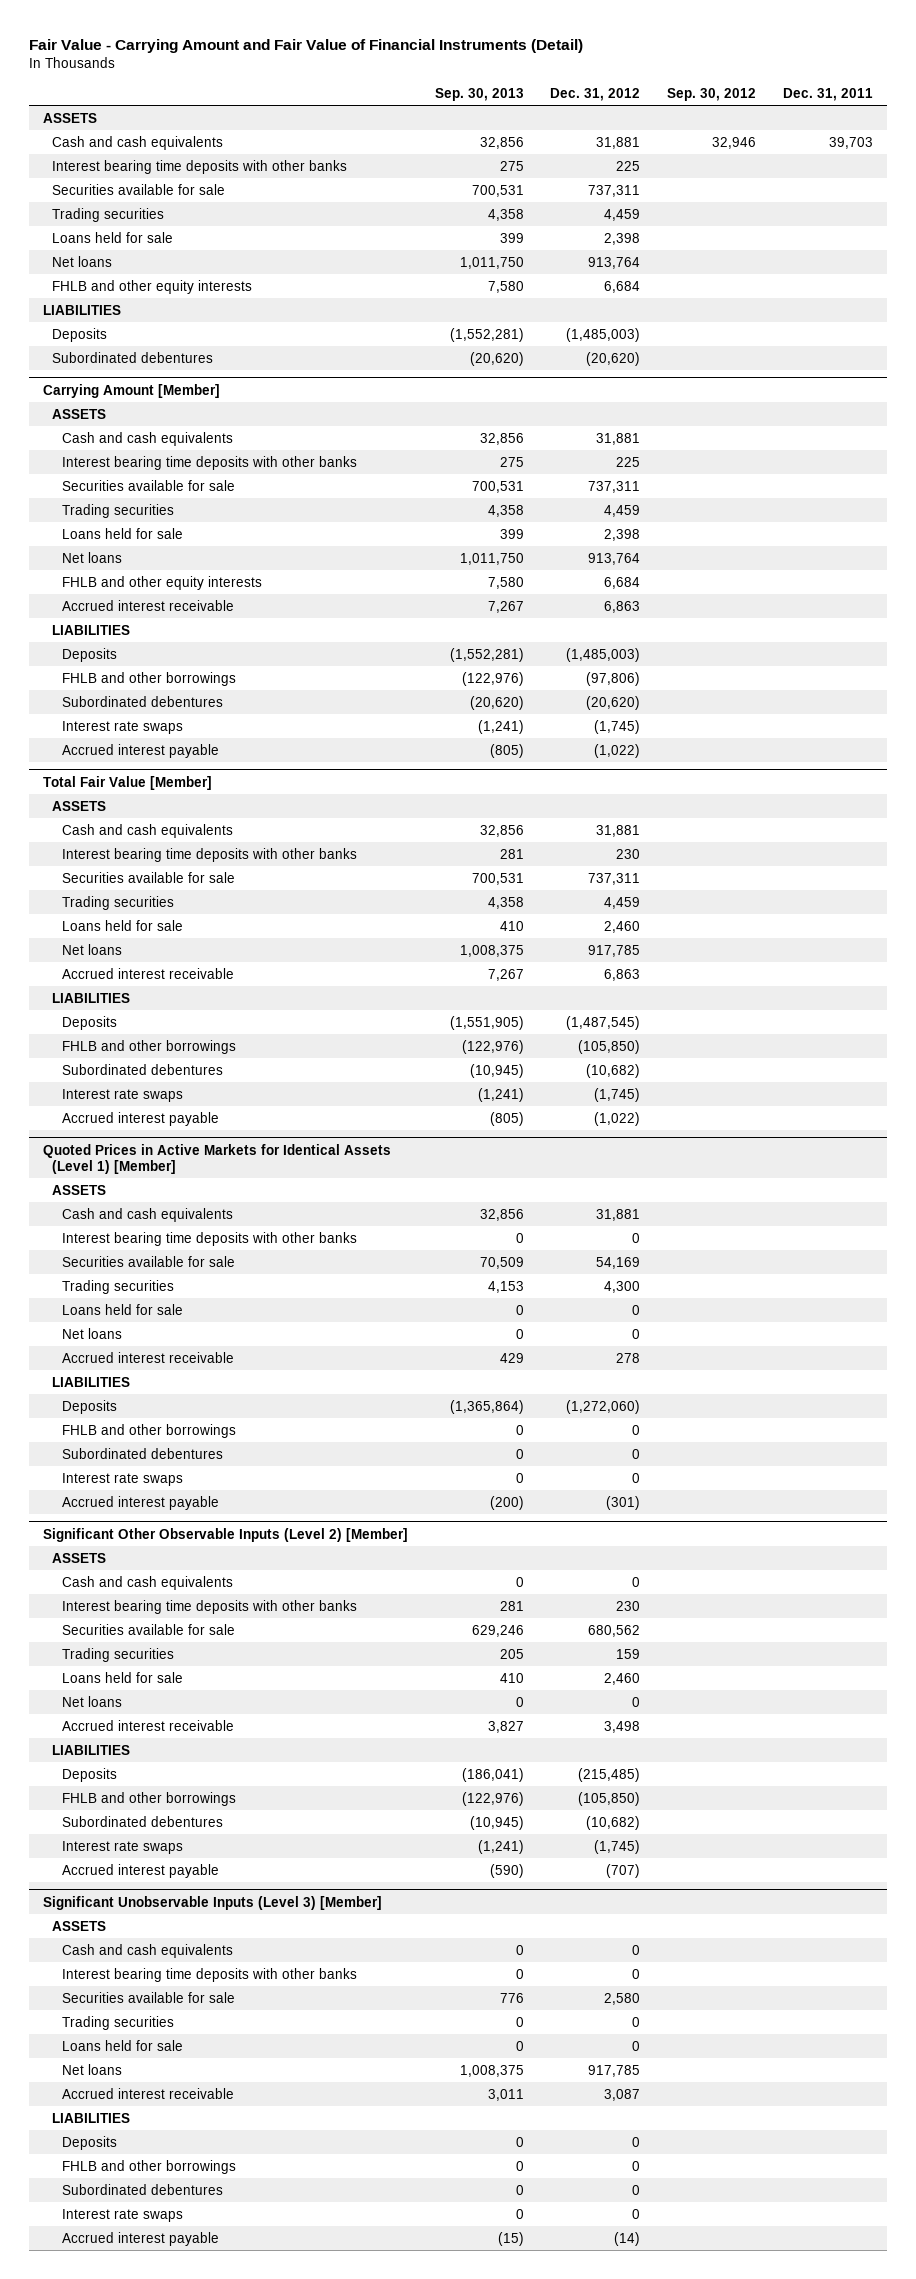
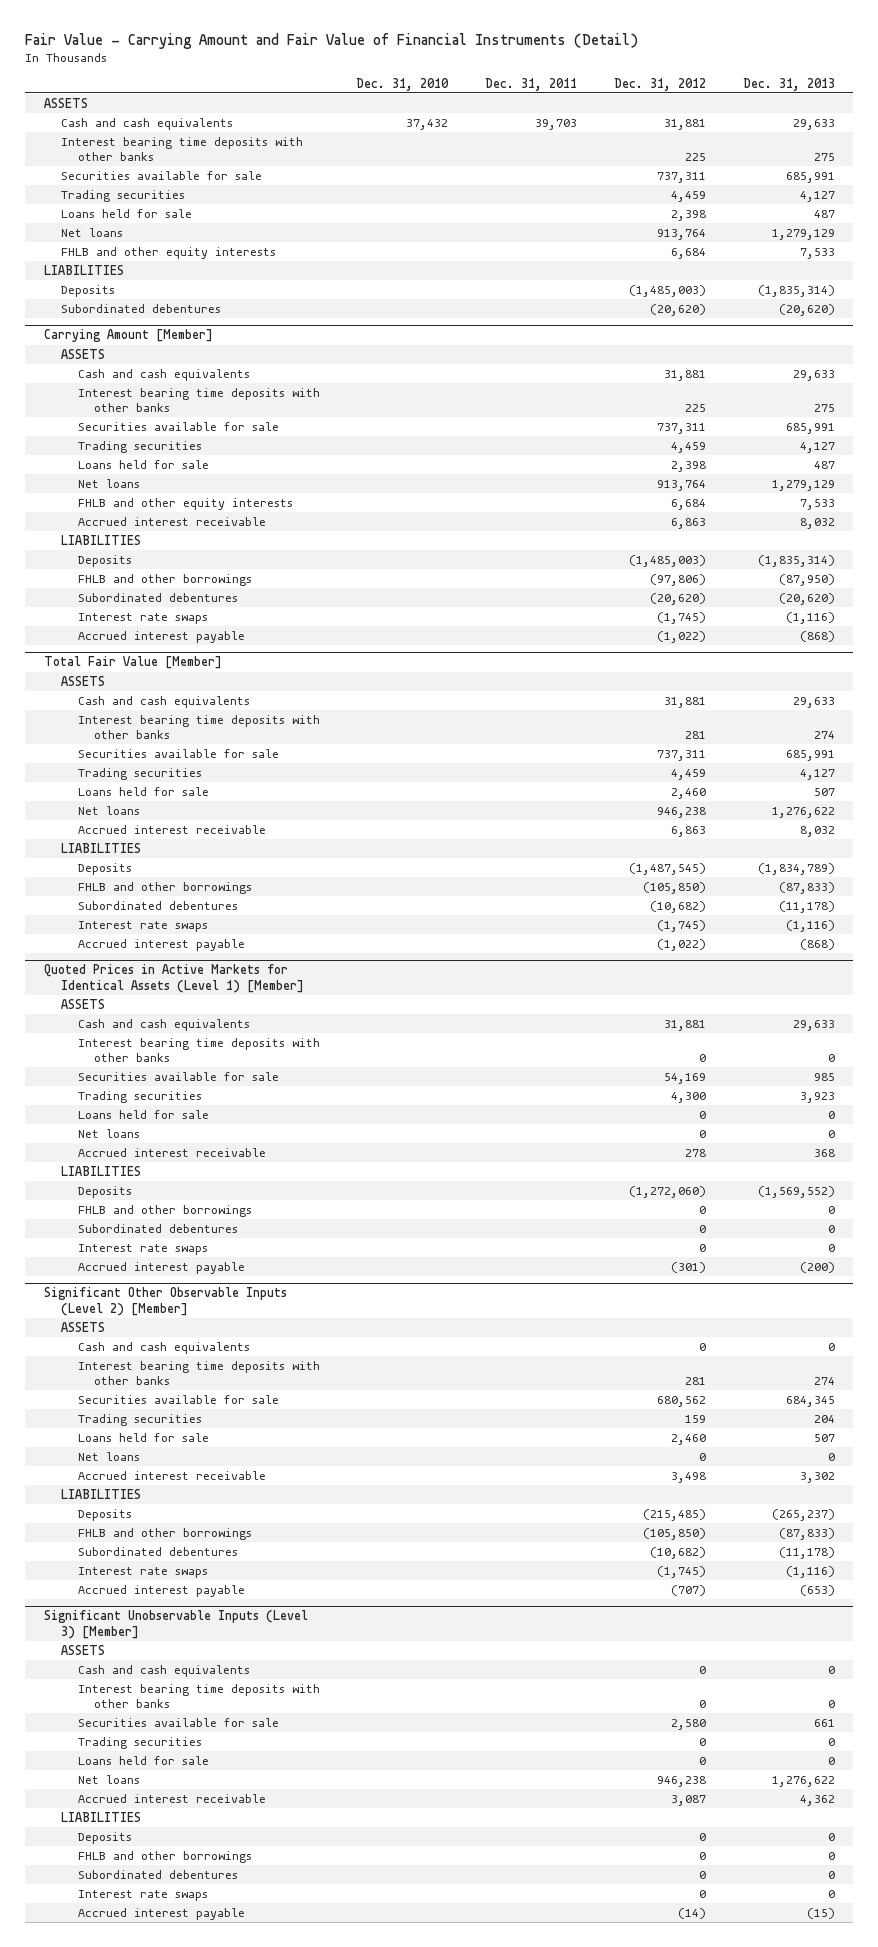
[434,87,524,101] Sep. 30, 2013 -> none
[667,87,757,101] Sep. 30, 2012 -> none
none -> [356,77,450,91] Dec. 31, 2010
none -> [742,77,835,91] Dec. 31, 2013
[616,848,641,859] 230 -> [684,731,706,740] 281
[588,944,641,957] 917,785 -> [656,806,706,818] 946,238
[616,1600,641,1611] 230 -> [684,1377,706,1386] 281
[588,2064,641,2077] 917,785 -> [656,1775,706,1787] 946,238

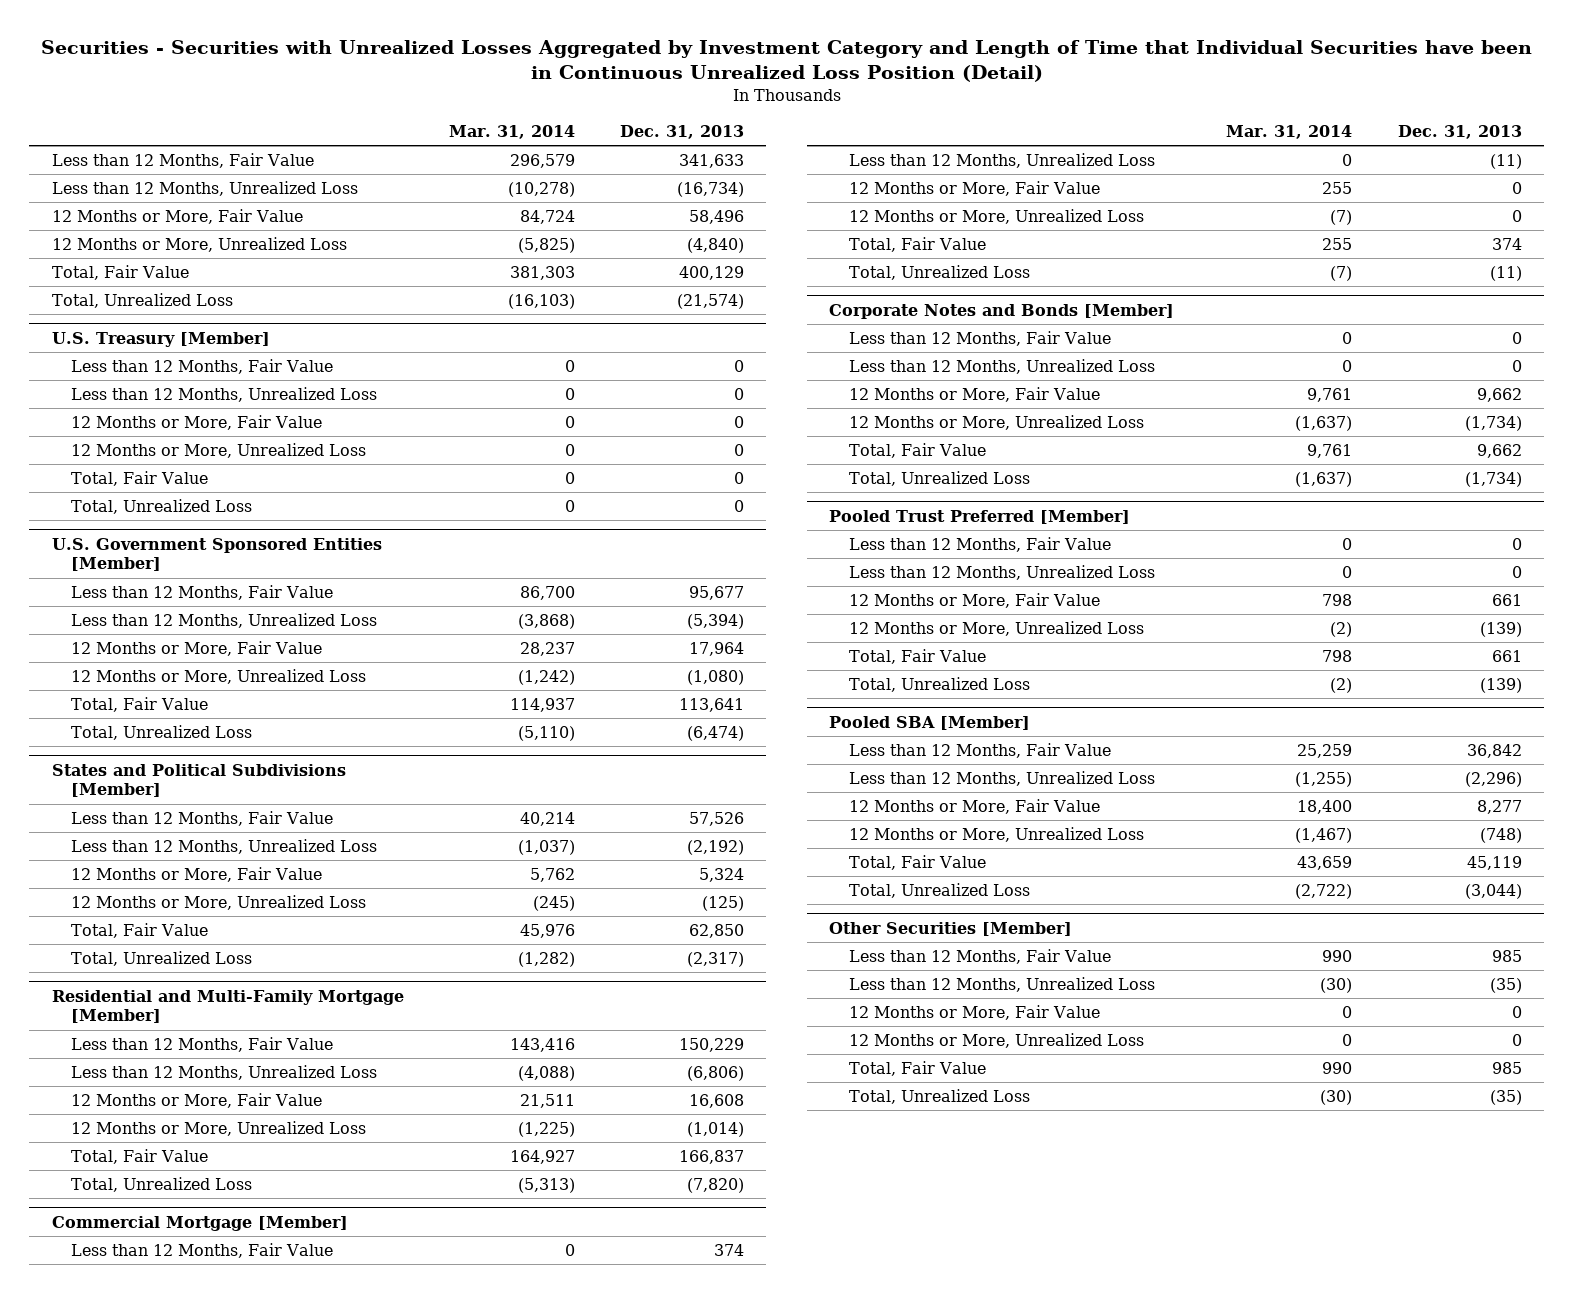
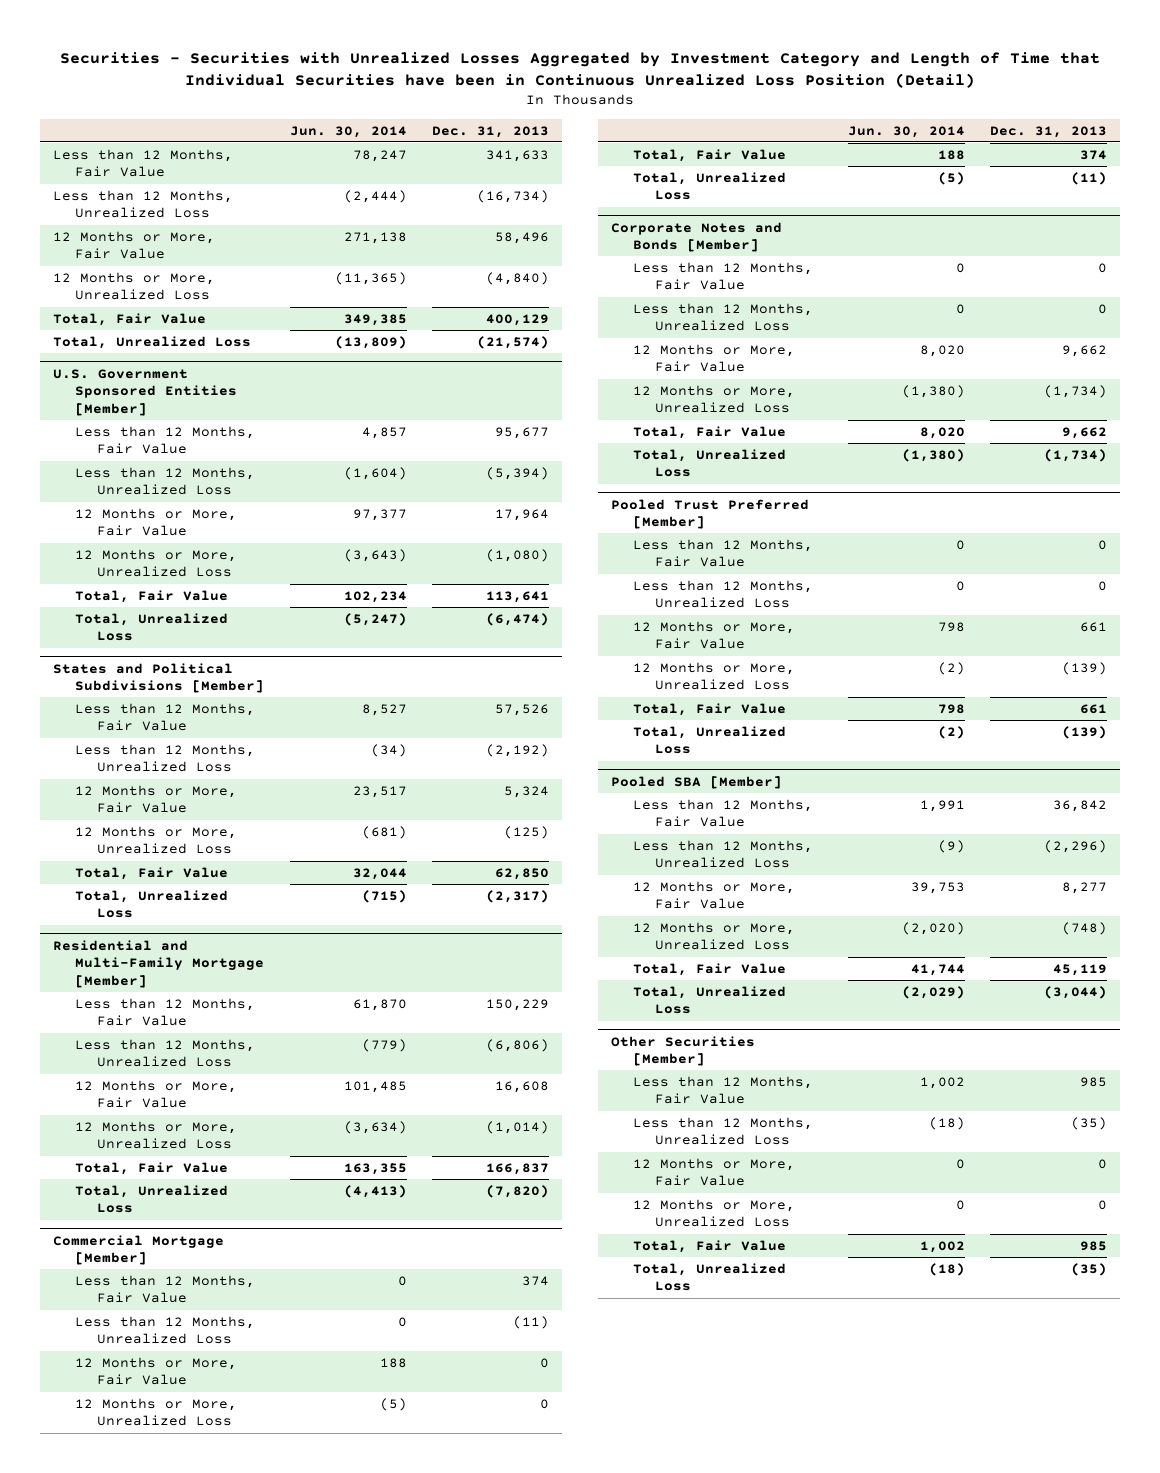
[448,125,575,140] Mar. 31, 2014 -> none
none -> [289,125,407,138] Jun. 30, 2014
[51,331,270,347] U.S. Treasury [Member] -> none
[71,358,334,374] Less than 12 Months, Fair Value -> none
[71,386,378,402] Less than 12 Months, Unrealized Loss -> none
[71,414,323,430] 12 Months or More, Fair Value -> none
[71,442,367,458] 12 Months or More, Unrealized Loss -> none
[71,470,209,486] Total, Fair Value -> none
[71,498,253,514] Total, Unrealized Loss -> none

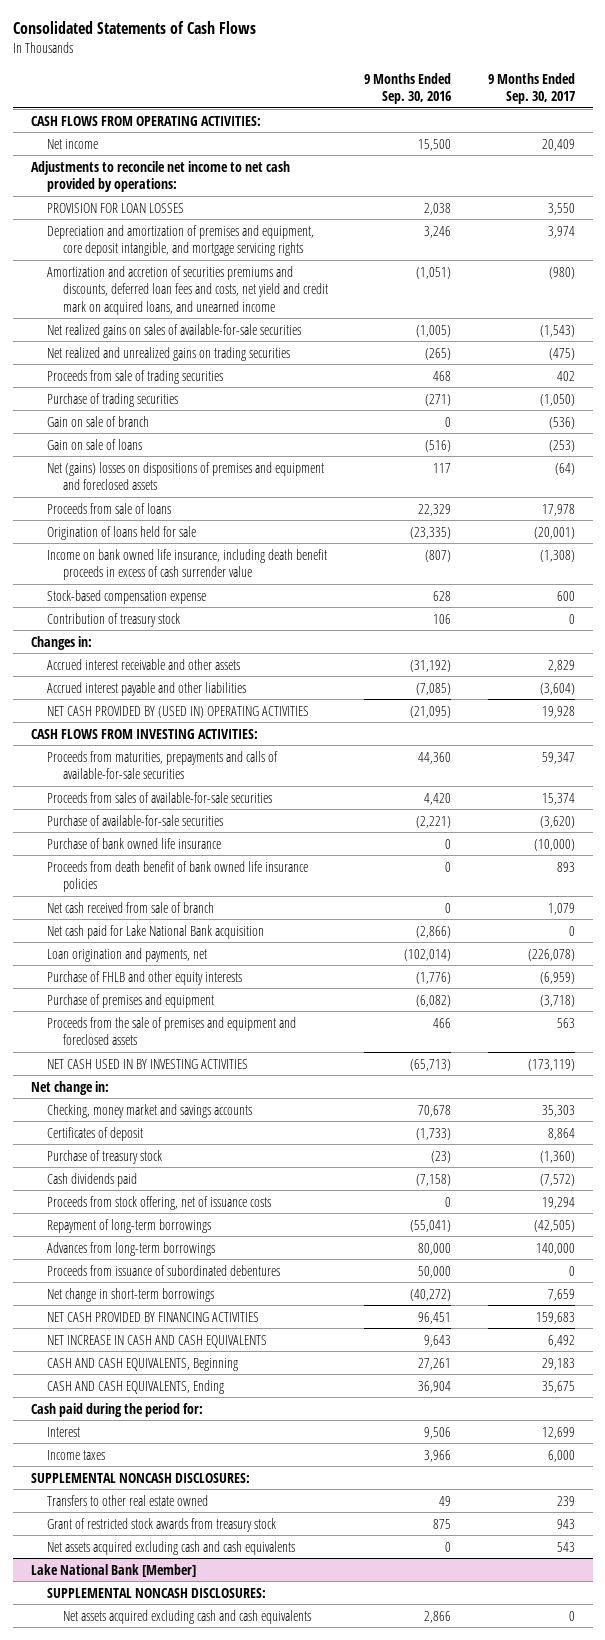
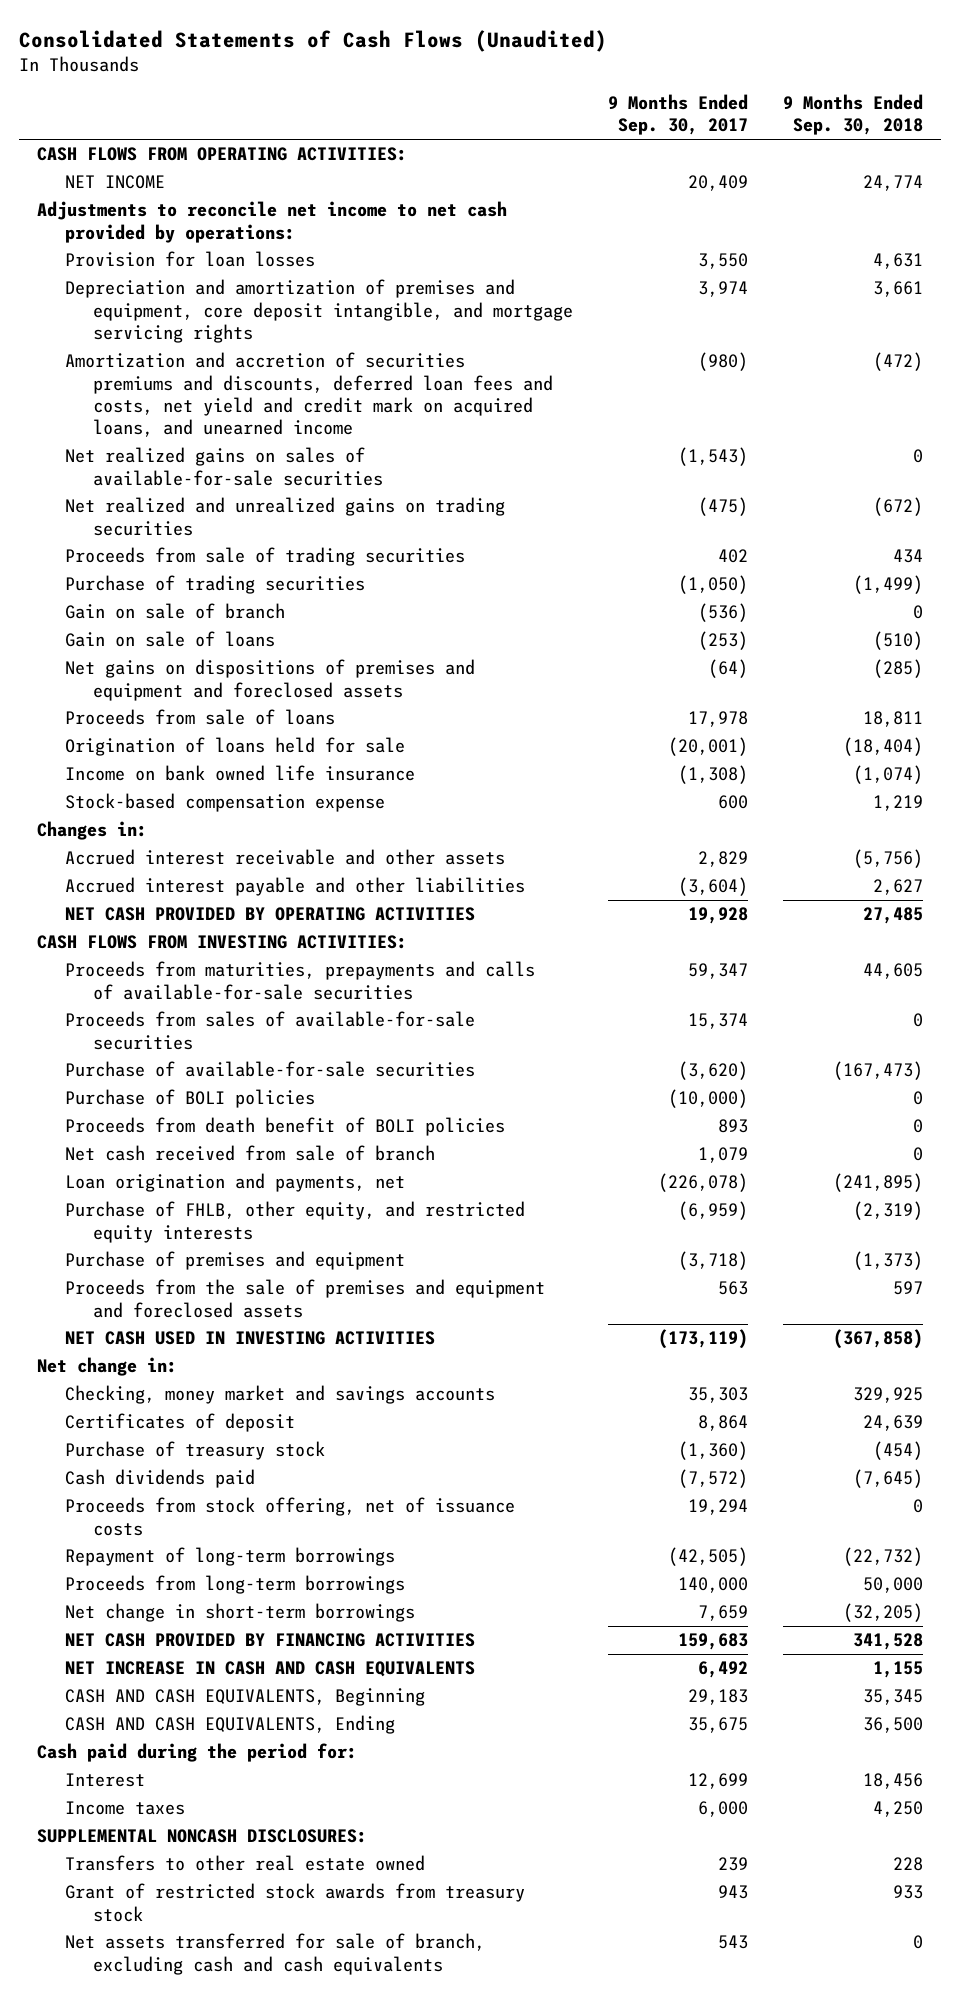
[12,21,256,35] Consolidated Statements of Cash Flows -> [19,29,608,52] Consolidated Statements of Cash Flows (Unaudited)
[364,72,452,105] 9 Months Ended Sep. 30, 2016 -> none
none -> [783,94,924,136] 9 Months Ended Sep. 30, 2018
[47,138,99,149] Net income -> [64,175,165,190] NET INCOME
[47,202,185,213] PROVISION FOR LOAN LOSSES -> [64,251,315,268] Provision for loan losses
[47,461,325,491] Net (gains) losses on dispositions of premises and equipment and foreclosed assets -> [64,659,475,701] Net gains on dispositions of premises and equipment and foreclosed assets
[47,548,328,581] Income on bank owned life insurance, including death benefit proceeds in excess of cash surrender value -> [64,765,415,782] Income on bank owned life insurance
[47,612,181,627] Contribution of treasury stock -> none
[47,705,310,718] NET CASH PROVIDED BY (USED IN) OPERATING ACTIVITIES -> [64,907,475,922] NET CASH PROVIDED BY OPERATING ACTIVITIES
[47,837,222,849] Purchase of bank owned life insurance -> [64,1089,315,1109] Purchase of BOLI policies
[47,860,309,893] Proceeds from death benefit of bank owned life insurance policies -> [64,1117,505,1137] Proceeds from death benefit of BOLI policies
[47,924,265,939] Net cash paid for Lake National Bank acquisition -> none
[47,970,243,985] Purchase of FHLB and other equity interests -> [64,1201,525,1243] Purchase of FHLB, other equity, and restricted equity interests
[47,1058,249,1069] NET CASH USED IN BY INVESTING ACTIVITIES -> [64,1331,435,1346] NET CASH USED IN INVESTING ACTIVITIES
[47,1264,281,1276] Proceeds from issuance of subordinated debentures -> none
[47,1241,216,1256] Advances from long-term borrowings -> [64,1575,405,1595] Proceeds from long-term borrowings
[30,1563,196,1577] Lake National Bank [Member] -> none
[47,1587,267,1598] SUPPLEMENTAL NONCASH DISCLOSURES: -> none
[63,1609,312,1624] Net assets acquired excluding cash and cash equivalents -> none
[47,1540,296,1555] Net assets acquired excluding cash and cash equivalents -> [64,1933,485,1975] Net assets transferred for sale of branch, excluding cash and cash equivalents

